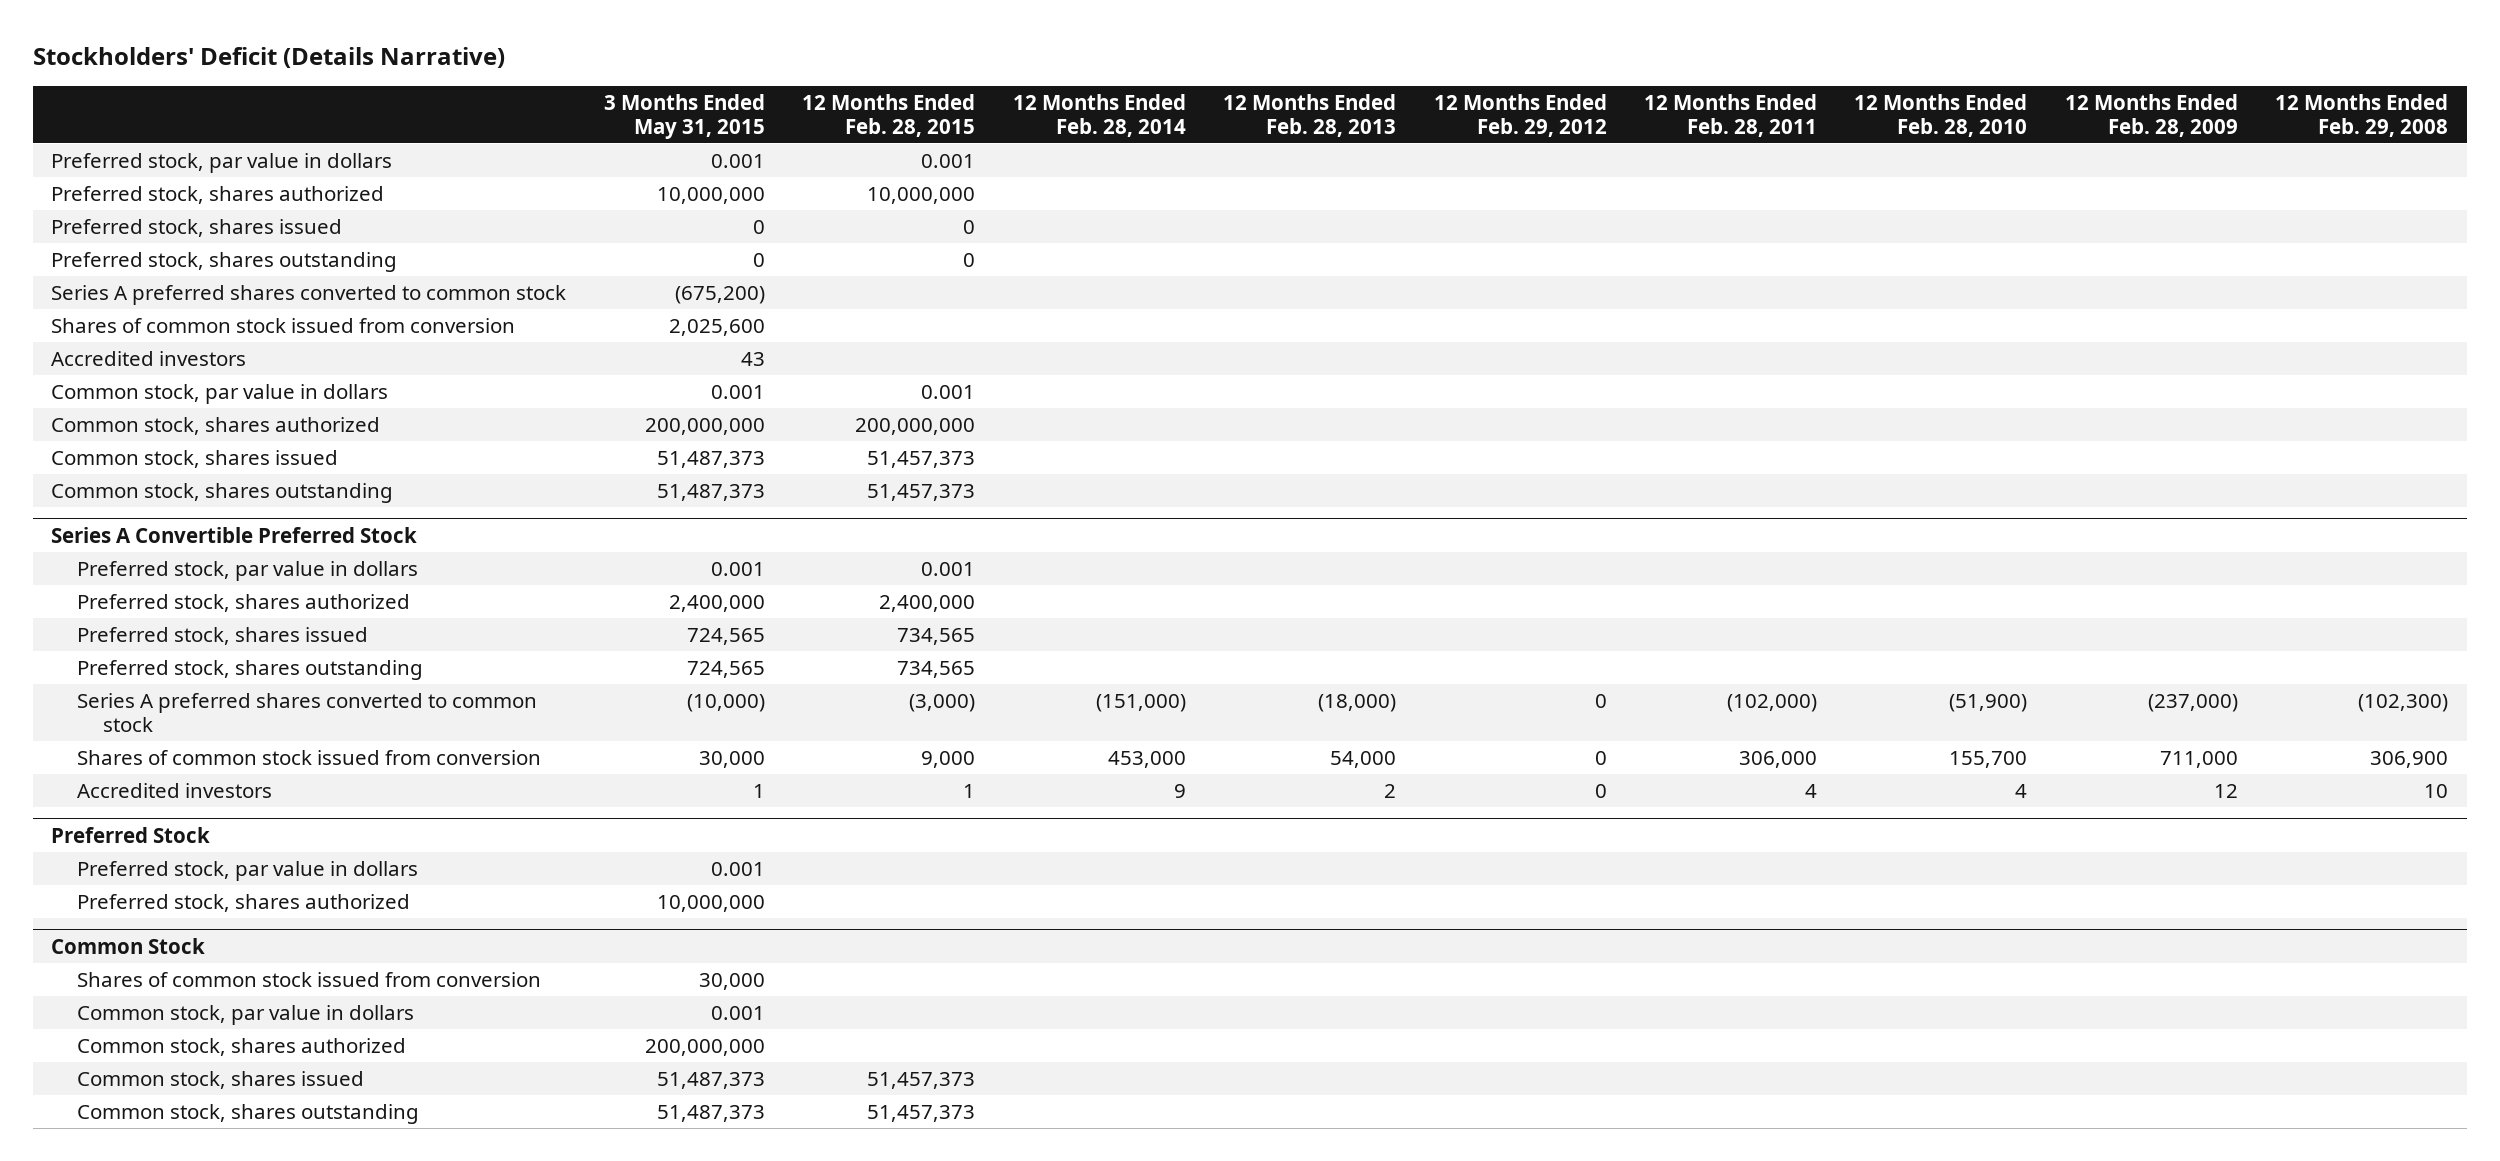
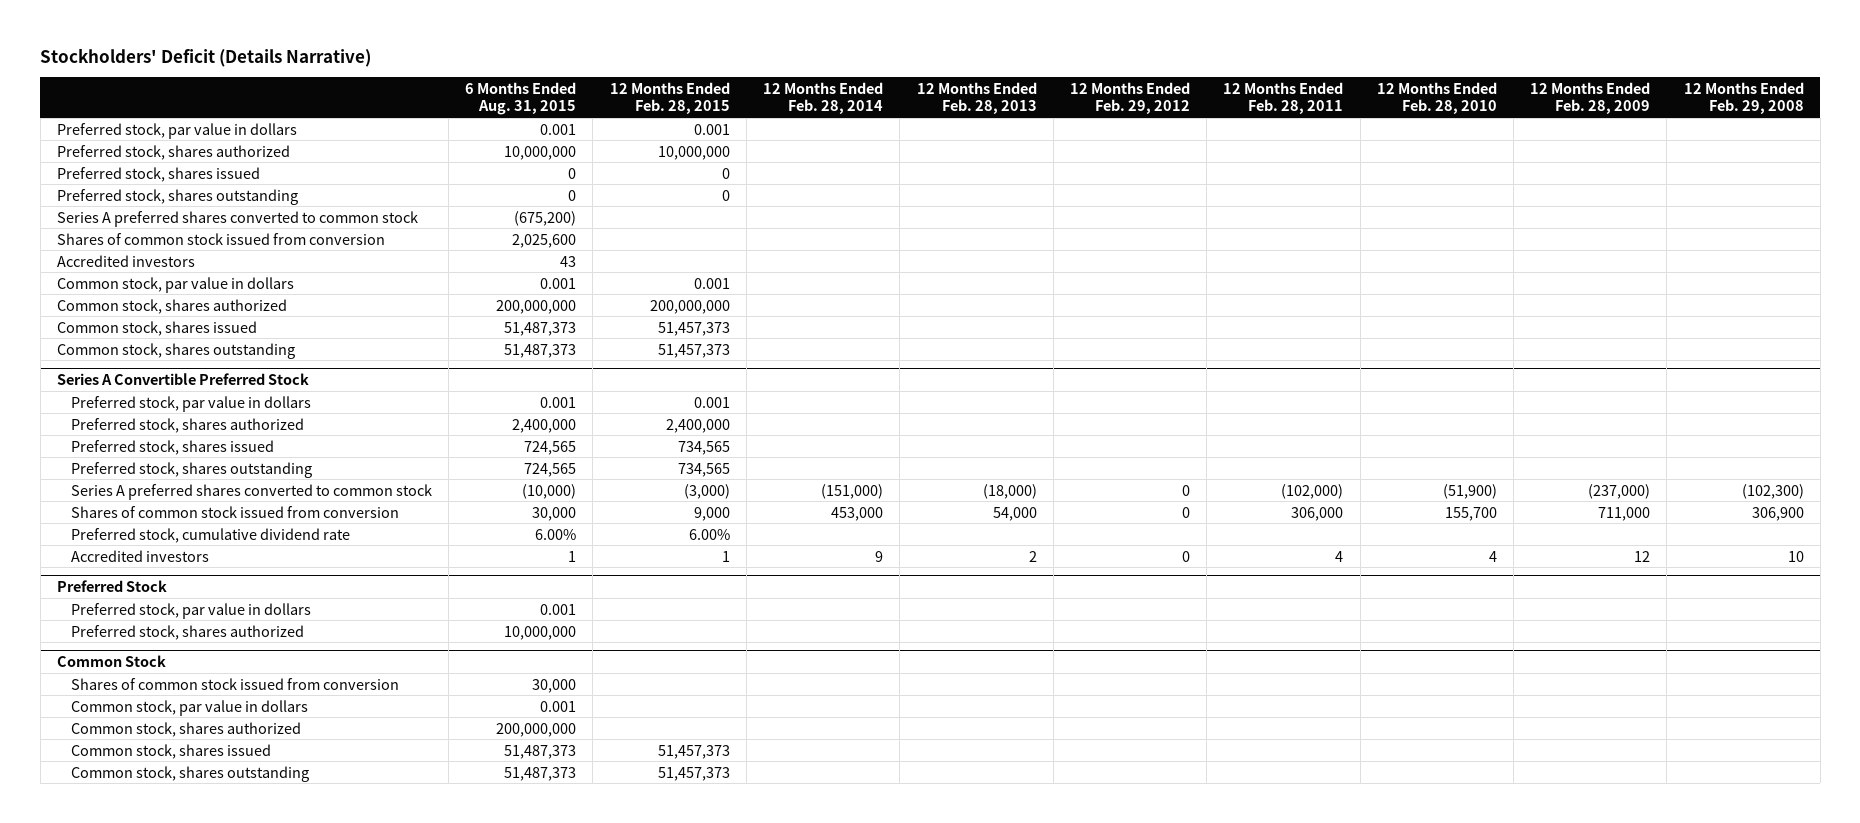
[603,93,765,139] 3 Months Ended May 31, 2015 -> none
none -> [465,81,577,116] 6 Months Ended Aug. 31, 2015
none -> [70,527,350,543] Preferred stock, cumulative dividend rate

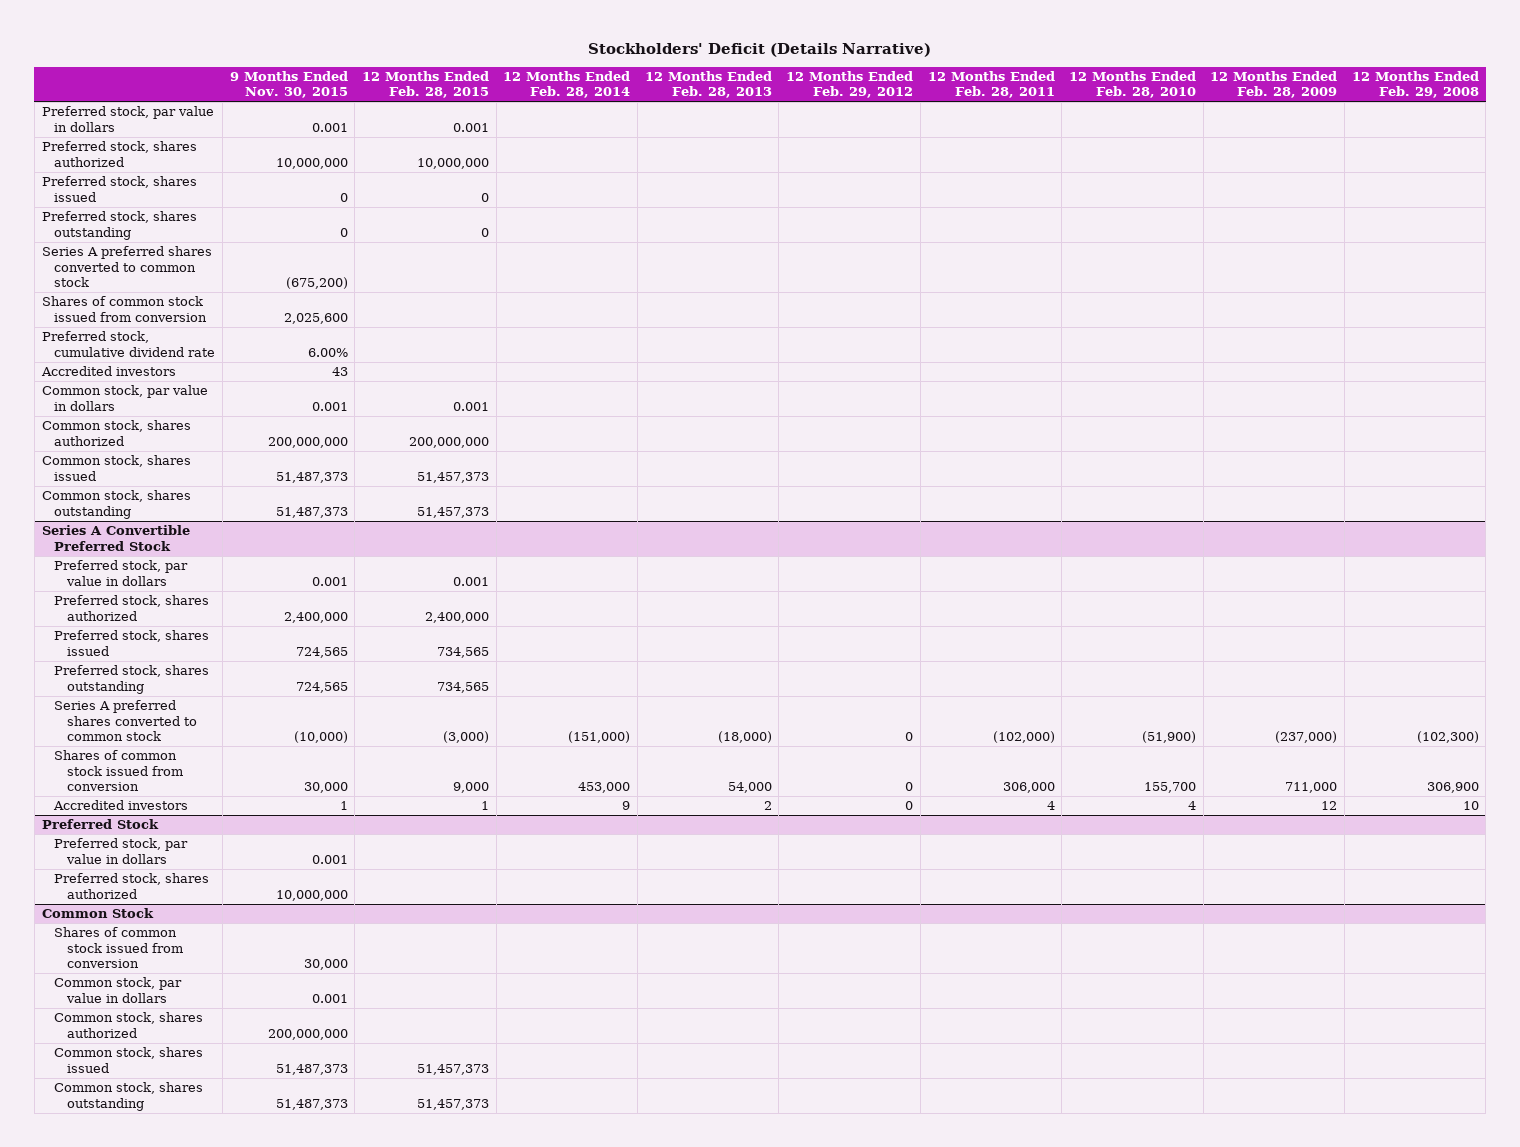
[465,81,577,116] 6 Months Ended Aug. 31, 2015 -> none
none -> [229,70,348,99] 9 Months Ended Nov. 30, 2015
none -> [41,331,216,357] Preferred stock, cumulative dividend rate
[70,527,350,543] Preferred stock, cumulative dividend rate -> none

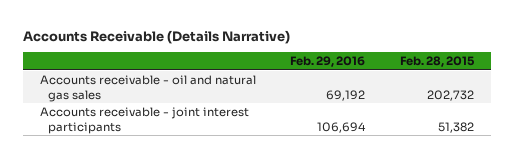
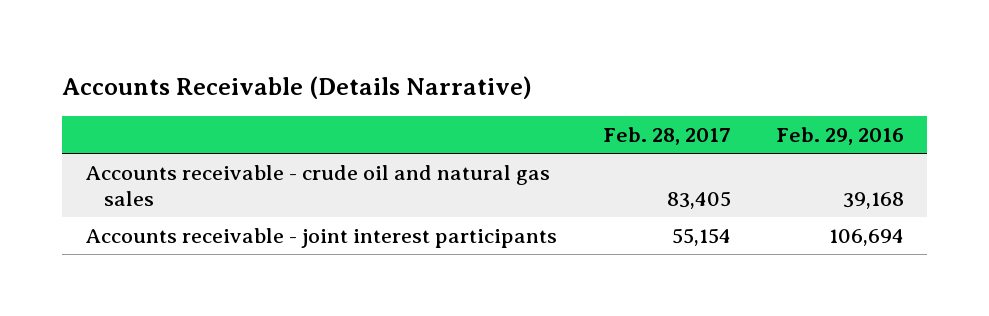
[399,56,475,68] Feb. 28, 2015 -> none
none -> [602,127,731,146] Feb. 28, 2017
[39,75,256,102] Accounts receivable - oil and natural gas sales -> [84,164,550,206] Accounts receivable - crude oil and natural gas sales
[326,89,366,101] 69,192 -> [843,191,905,209] 39,168

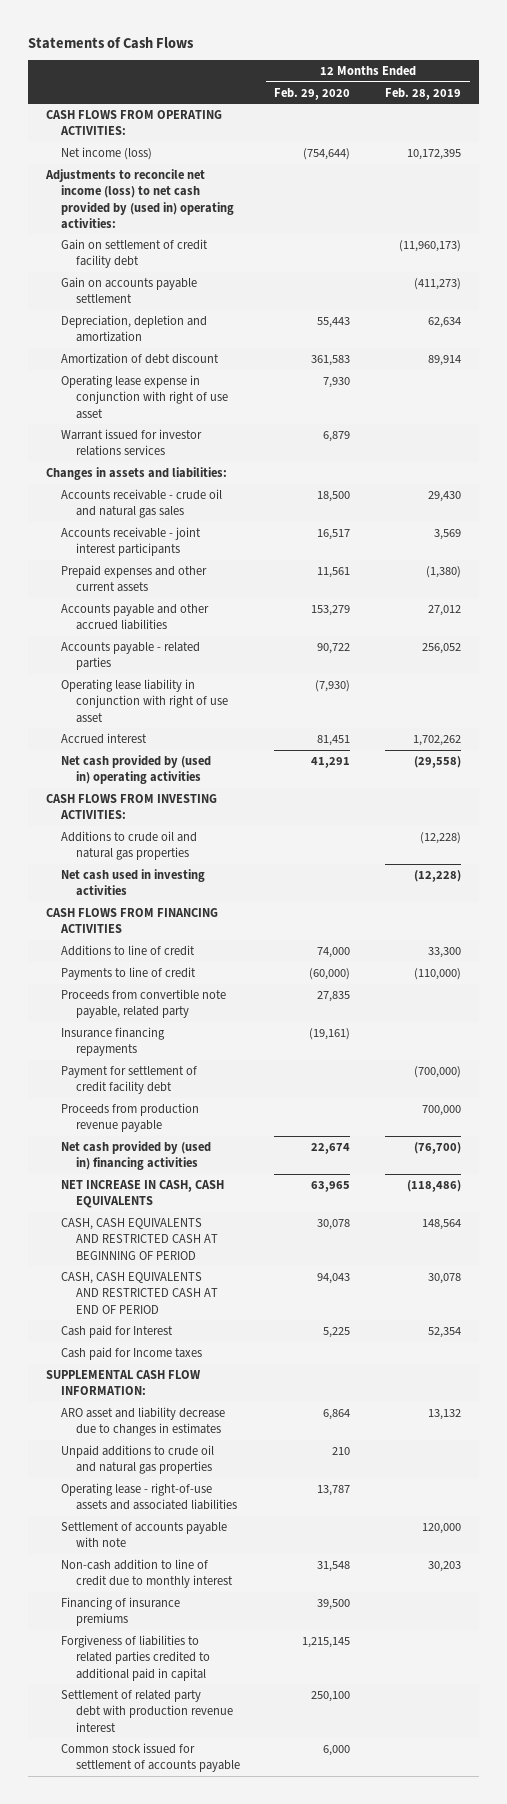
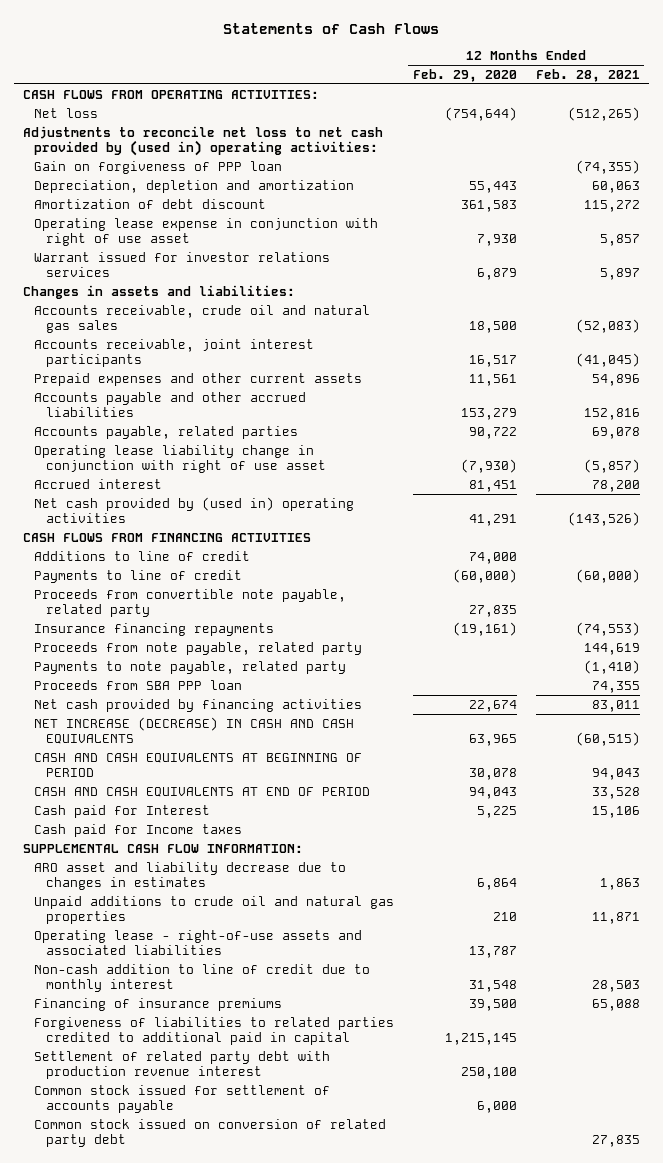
[385,87,462,100] Feb. 28, 2019 -> none
none -> [535,68,640,82] Feb. 28, 2021
[60,238,208,269] Gain on settlement of credit facility debt -> none
[60,276,197,304] Gain on accounts payable settlement -> none
[60,146,152,160] Net income (loss) -> [34,107,99,118] Net loss
[44,168,234,229] Adjustments to reconcile net income (loss) to net cash provided by (used in) operating activities: -> [23,125,384,156] Adjustments to reconcile net loss to net cash provided by (used in) operating activities:
none -> [34,160,283,174] Gain on forgiveness of PPP loan
[60,488,222,519] Accounts receivable - crude oil and natural gas sales -> [34,304,371,333] Accounts receivable, crude oil and natural gas sales
[60,526,201,557] Accounts receivable - joint interest participants -> [34,338,315,367] Accounts receivable, joint interest participants
[60,641,200,671] Accounts payable - related parties -> [34,425,299,439] Accounts payable, related parties
[60,678,228,723] Operating lease liability in conjunction with right of use asset -> [34,444,326,473] Operating lease liability change in conjunction with right of use asset
[45,793,217,820] CASH FLOWS FROM INVESTING ACTIVITIES: -> none
[60,830,197,861] Additions to crude oil and natural gas properties -> none
[60,868,205,897] Net cash used in investing activities -> none
[60,1065,197,1095] Payment for settlement of credit facility debt -> none
[60,1102,199,1133] Proceeds from production revenue payable -> none
none -> [34,641,363,655] Proceeds from note payable, related party
none -> [34,660,347,674] Payments to note payable, related party
none -> [34,679,243,690] Proceeds from SBA PPP loan
[60,1140,211,1171] Net cash provided by (used in) financing activities -> [34,698,363,712] Net cash provided by financing activities
[60,1179,224,1209] NET INCREASE IN CASH, CASH EQUIVALENTS -> [34,716,355,744] NET INCREASE (DECREASE) IN CASH AND CASH EQUIVALENTS
[60,1217,218,1260] CASH, CASH EQUIVALENTS AND RESTRICTED CASH AT BEGINNING OF PERIOD -> [34,752,363,777] CASH AND CASH EQUIVALENTS AT BEGINNING OF PERIOD
[60,1271,218,1314] CASH, CASH EQUIVALENTS AND RESTRICTED CASH AT END OF PERIOD -> [34,786,371,797] CASH AND CASH EQUIVALENTS AT END OF PERIOD
[60,1521,227,1548] Settlement of accounts payable with note -> none
none -> [34,1118,387,1147] Common stock issued on conversion of related party debt

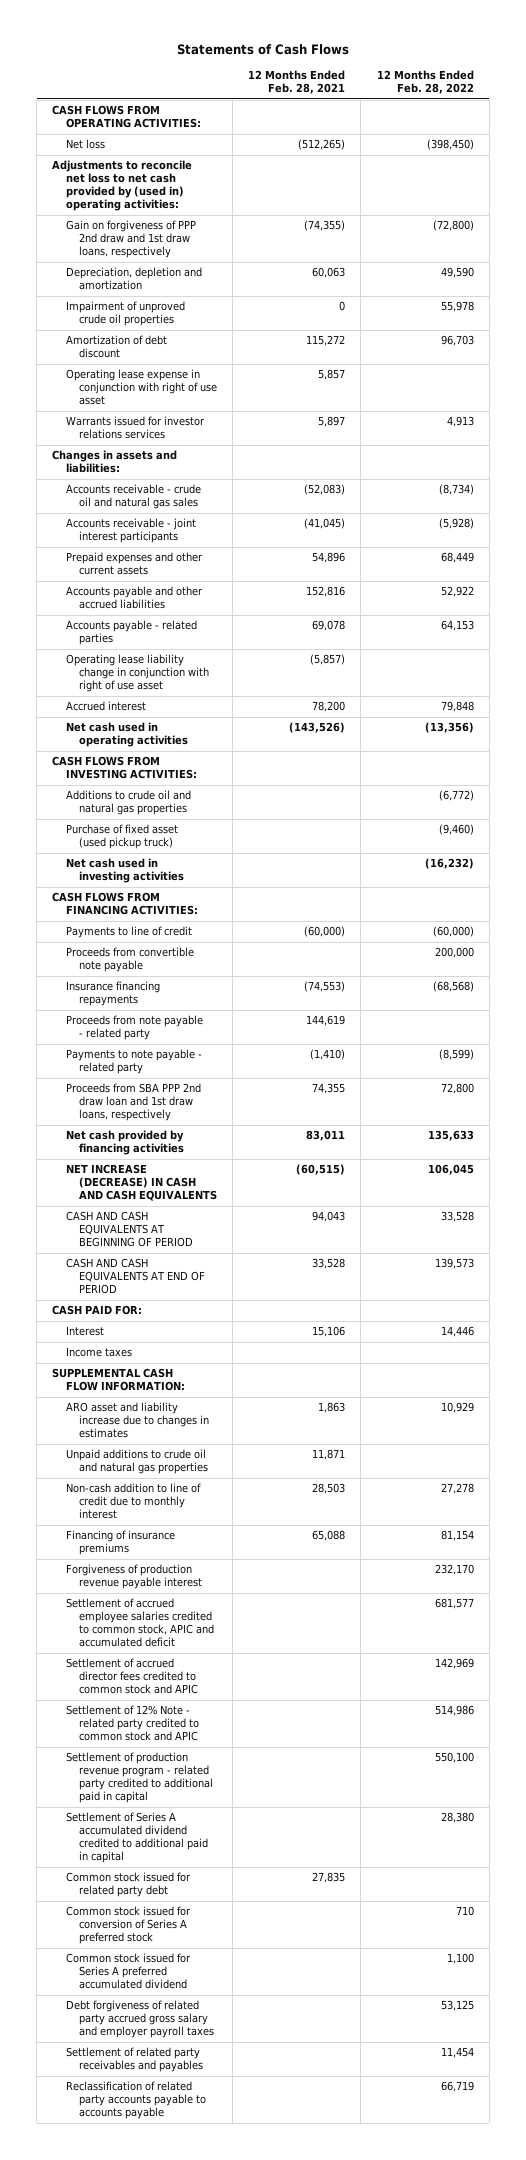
[412,68,517,82] Feb. 29, 2020 -> none
none -> [376,70,474,95] 12 Months Ended Feb. 28, 2022
[34,160,283,174] Gain on forgiveness of PPP loan -> [65,220,196,259] Gain on forgiveness of PPP 2nd draw and 1st draw loans, respectively
none -> [65,301,185,327] Impairment of unproved crude oil properties
[34,251,331,277] Warrant issued for investor relations services -> [65,416,205,440] Warrants issued for investor relations services
[34,304,371,333] Accounts receivable, crude oil and natural gas sales -> [65,484,201,510] Accounts receivable - crude oil and natural gas sales
[34,338,315,367] Accounts receivable, joint interest participants -> [65,518,196,544] Accounts receivable - joint interest participants
[34,425,299,439] Accounts payable, related parties -> [65,620,197,646] Accounts payable - related parties
[34,550,251,561] Additions to line of credit -> none
[34,496,355,523] Net cash provided by (used in) operating activities -> [65,722,189,748] Net cash used in operating activities
none -> [52,756,197,780] CASH FLOWS FROM INVESTING ACTIVITIES:
none -> [65,790,191,816] Additions to crude oil and natural gas properties
none -> [65,824,178,850] Purchase of fixed asset (used pickup truck)
none -> [65,858,185,884] Net cash used in investing activities
[23,532,312,542] CASH FLOWS FROM FINANCING ACTIVITIES -> [52,892,198,916] CASH FLOWS FROM FINANCING ACTIVITIES:
[34,588,347,617] Proceeds from convertible note payable, related party -> [65,947,194,973] Proceeds from convertible note payable
[34,641,363,655] Proceeds from note payable, related party -> [65,1015,203,1041] Proceeds from note payable - related party
[34,660,347,674] Payments to note payable, related party -> [65,1049,202,1075] Payments to note payable - related party
[34,679,243,690] Proceeds from SBA PPP loan -> [65,1083,201,1122] Proceeds from SBA PPP 2nd draw loan and 1st draw loans, respectively
none -> [52,1305,143,1316] CASH PAID FOR:
[34,804,211,818] Cash paid for Interest -> [65,1326,104,1337] Interest
[34,823,243,837] Cash paid for Income taxes -> [65,1347,132,1358] Income taxes
[34,861,347,890] ARO asset and liability decrease due to changes in estimates -> [65,1402,210,1439] ARO asset and liability increase due to changes in estimates
[34,929,363,955] Operating lease - right-of-use assets and associated liabilities -> none
[34,1050,331,1079] Settlement of related party debt with production revenue interest -> none
[34,1084,331,1113] Common stock issued for settlement of accounts payable -> none
none -> [65,1564,203,1590] Forgiveness of production revenue payable interest
[34,1016,395,1045] Forgiveness of liabilities to related parties credited to additional paid in capital -> [65,1598,215,1648] Settlement of accrued employee salaries credited to common stock, APIC and accumulated deficit
none -> [65,1658,199,1695] Settlement of accrued director fees credited to common stock and APIC
none -> [65,1705,200,1742] Settlement of 12% Note - related party credited to common stock and APIC
none -> [65,1752,214,1804] Settlement of production revenue program - related party credited to additional paid in capital
none -> [65,1812,209,1864] Settlement of Series A accumulated dividend credited to additional paid in capital
[34,1118,387,1147] Common stock issued on conversion of related party debt -> [65,1872,191,1898] Common stock issued for related party debt
none -> [65,1906,191,1945] Common stock issued for conversion of Series A preferred stock
none -> [65,1953,191,1990] Common stock issued for Series A preferred accumulated dividend
none -> [65,2000,215,2039] Debt forgiveness of related party accrued gross salary and employer payroll taxes
none -> [65,2047,204,2073] Settlement of related party receivables and payables
none -> [65,2081,207,2120] Reclassification of related party accounts payable to accounts payable

